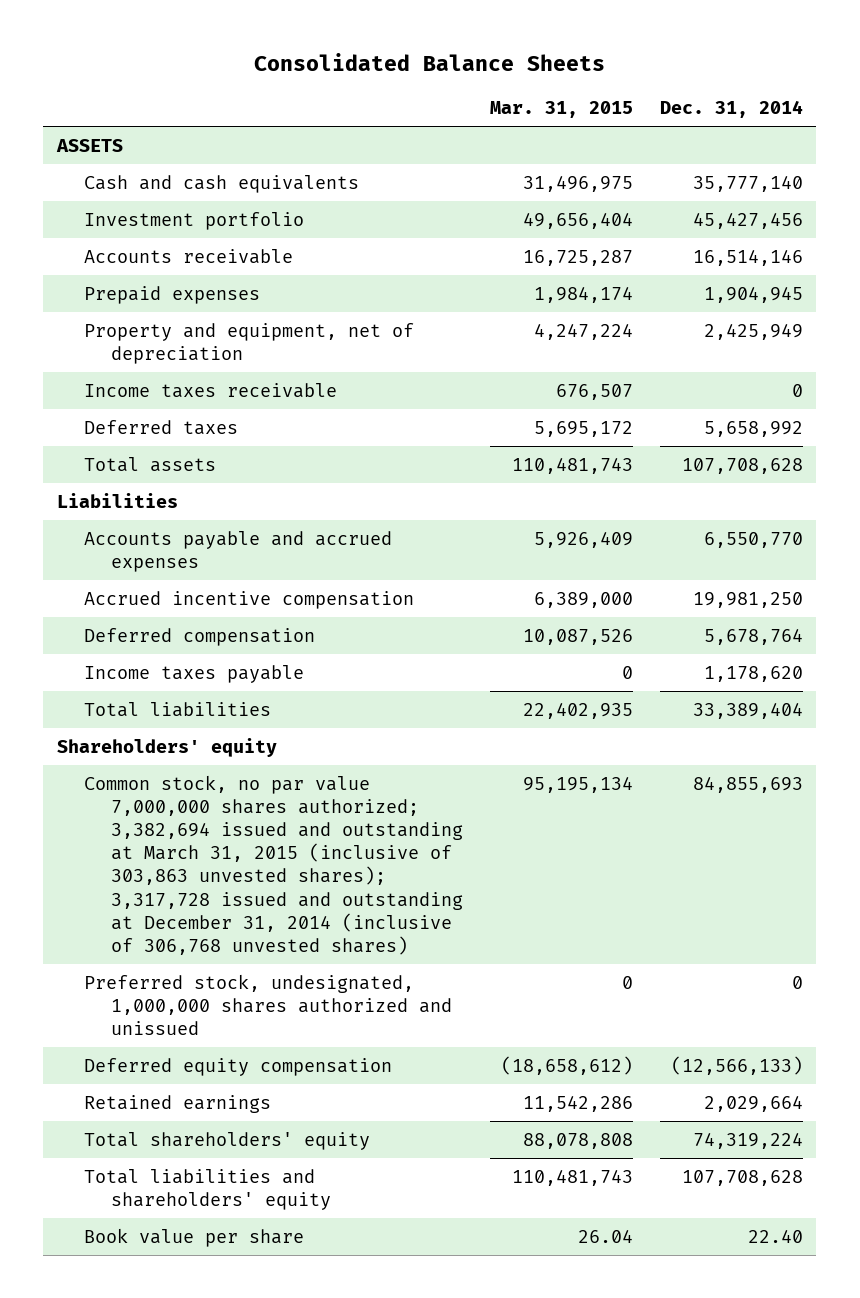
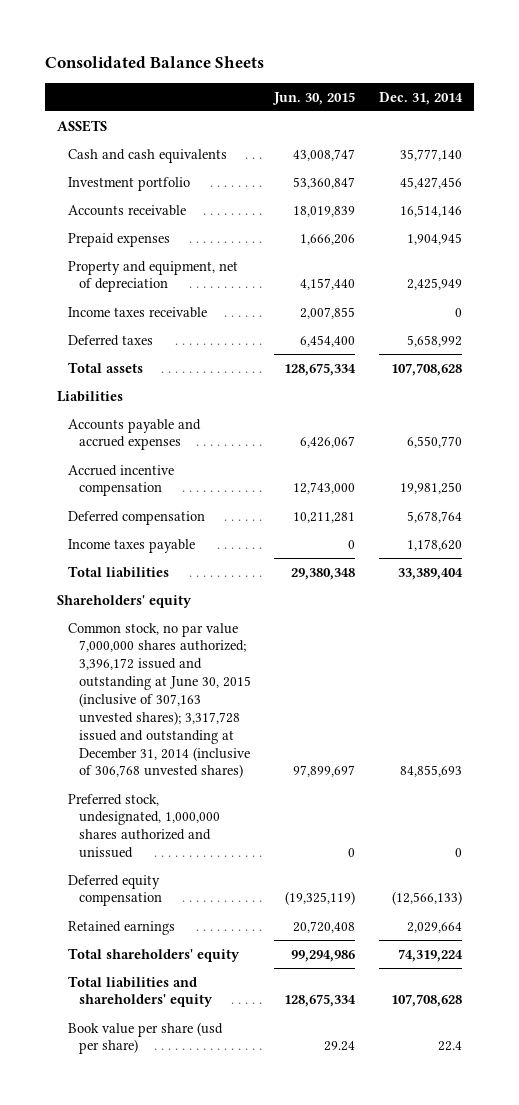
[489,101,633,119] Mar. 31, 2015 -> none
none -> [272,91,356,105] Jun. 30, 2015
[83,774,463,955] Common stock, no par value 7,000,000 shares authorized; 3,382,694 issued and outstanding at March 31, 2015 (inclusive of 303,863 unvested shares); 3,317,728 issued and outstanding at December 31, 2014 (inclusive of 306,768 unvested shares) -> [67,622,251,779] Common stock, no par value 7,000,000 shares authorized; 3,396,172 issued and outstanding at June 30, 2015 (inclusive of 307,163 unvested shares); 3,317,728 issued and outstanding at December 31, 2014 (inclusive of 306,768 unvested shares)
[83,1227,304,1247] Book value per share -> [67,1021,223,1055] Book value per share (usd per share)
[747,1229,803,1243] 22.40 -> [437,1041,462,1052] 22.4

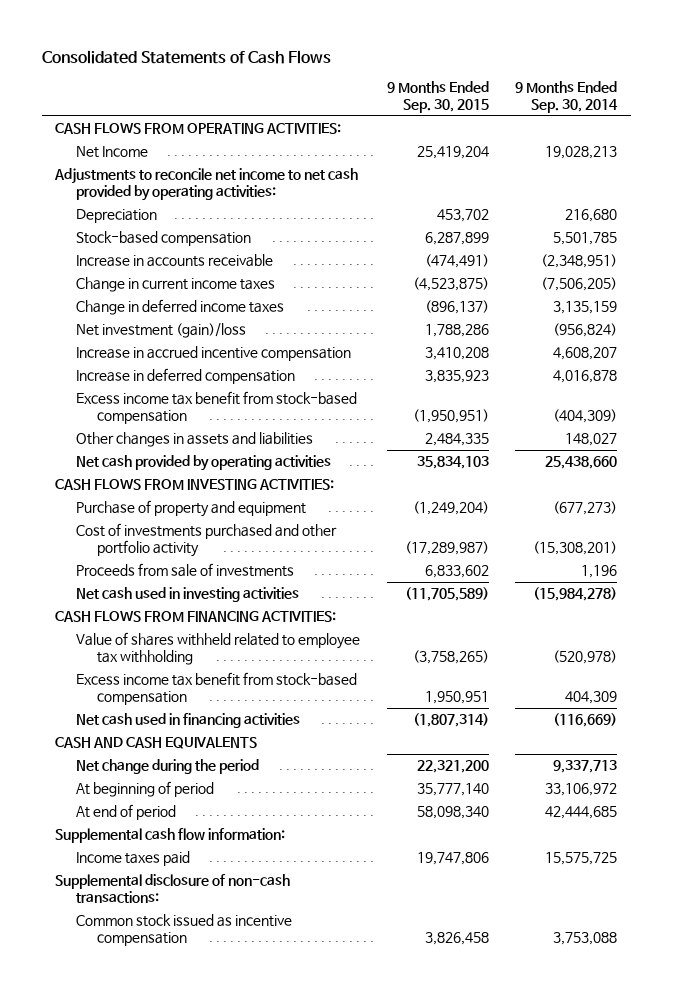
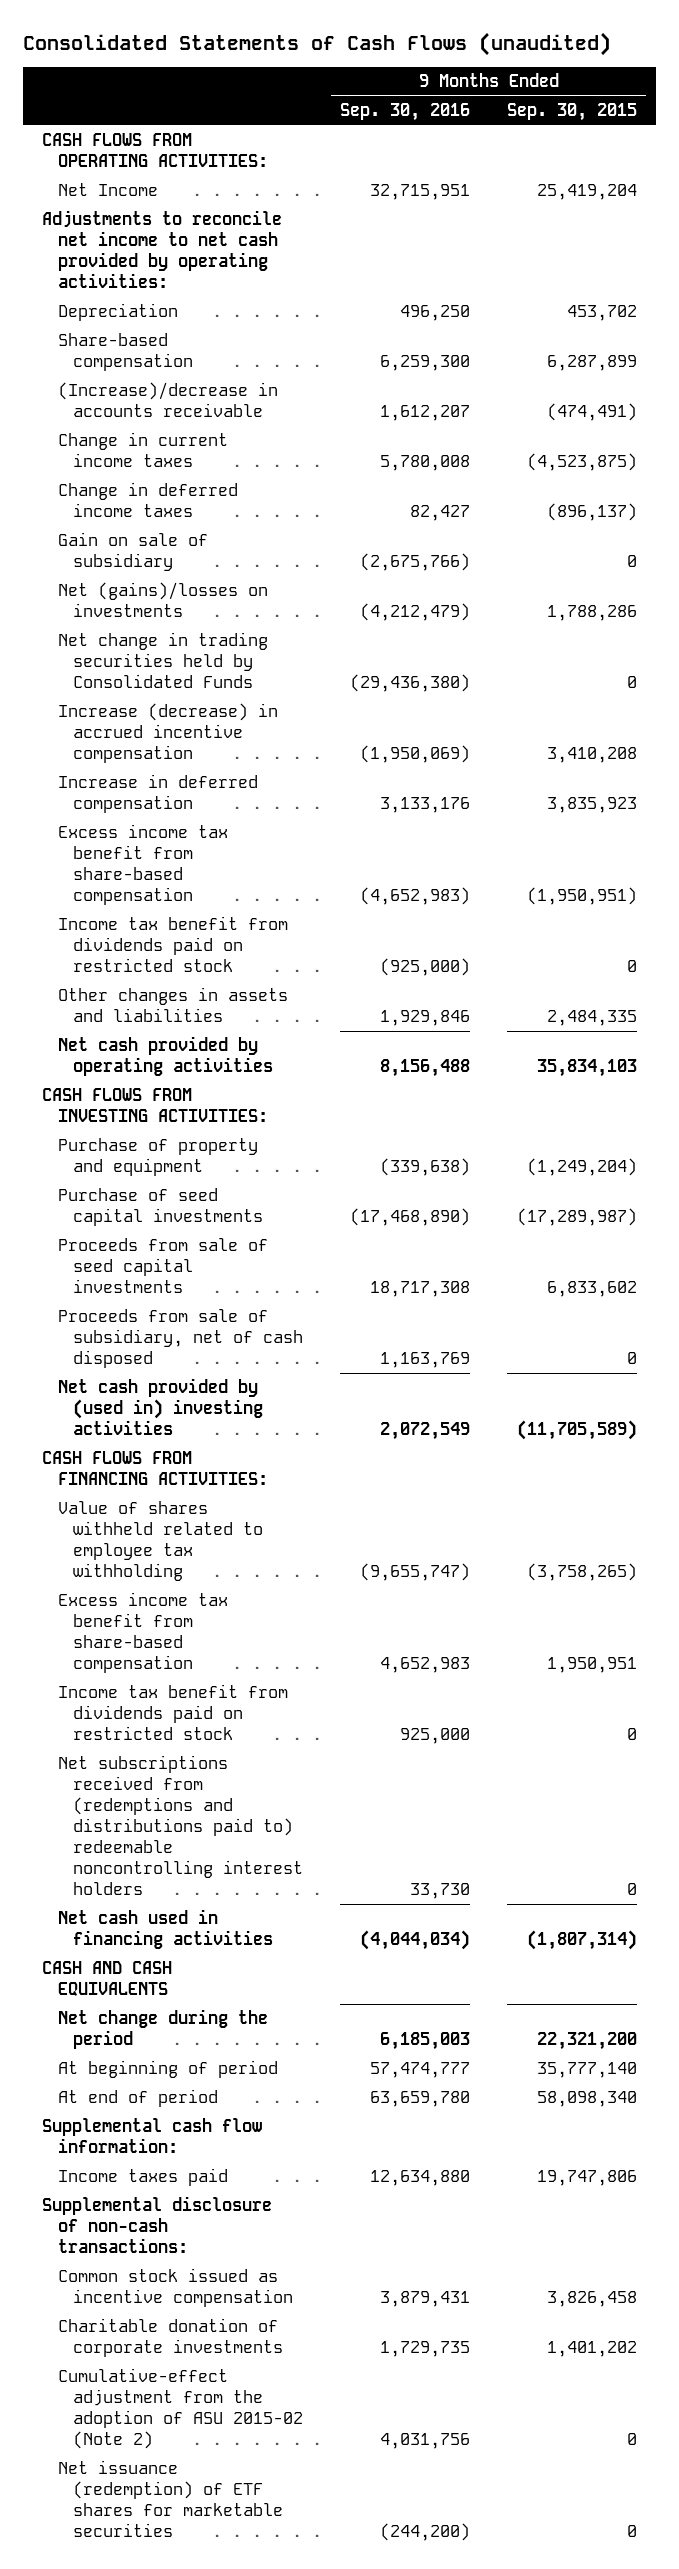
[42,49,332,64] Consolidated Statements of Cash Flows -> [23,31,612,56] Consolidated Statements of Cash Flows (unaudited)
[515,81,619,113] 9 Months Ended Sep. 30, 2014 -> none
none -> [340,103,471,122] Sep. 30, 2016
[76,231,252,247] Stock-based compensation -> [57,333,194,372] Share-based compensation
[76,254,274,268] Increase in accounts receivable -> [57,382,278,418] (Increase)/decrease in accounts receivable
none -> [57,532,208,572] Gain on sale of subsidiary
[76,323,247,339] Net investment (gain)/loss -> [57,582,268,618] Net (gains)/losses on investments
none -> [57,632,268,689] Net change in trading securities held by Consolidated Funds
[76,346,352,362] Increase in accrued incentive compensation -> [57,703,278,764] Increase (decrease) in accrued incentive compensation
[76,391,358,424] Excess income tax benefit from stock-based compensation -> [57,824,228,906] Excess income tax benefit from share-based compensation
none -> [57,916,288,973] Income tax benefit from dividends paid on restricted stock
[76,523,338,557] Cost of investments purchased and other portfolio activity -> [57,1188,264,1227] Purchase of seed capital investments
[76,563,295,578] Proceeds from sale of investments -> [57,1238,268,1294] Proceeds from sale of seed capital investments
none -> [57,1309,304,1369] Proceeds from sale of subsidiary, net of cash disposed
[76,587,300,603] Net cash used in investing activities -> [57,1378,264,1436] Net cash provided by (used in) investing activities
[76,672,358,705] Excess income tax benefit from stock-based compensation -> [57,1592,228,1674] Excess income tax benefit from share-based compensation
none -> [57,1684,288,1741] Income tax benefit from dividends paid on restricted stock
none -> [57,1755,304,1896] Net subscriptions received from (redemptions and distributions paid to) redeemable noncontrolling interest holders
none -> [57,2318,284,2358] Charitable donation of corporate investments
none -> [57,2368,304,2450] Cumulative-effect adjustment from the adoption of ASU 2015-02 (Note 2)
none -> [57,2460,284,2538] Net issuance (redemption) of ETF shares for marketable securities

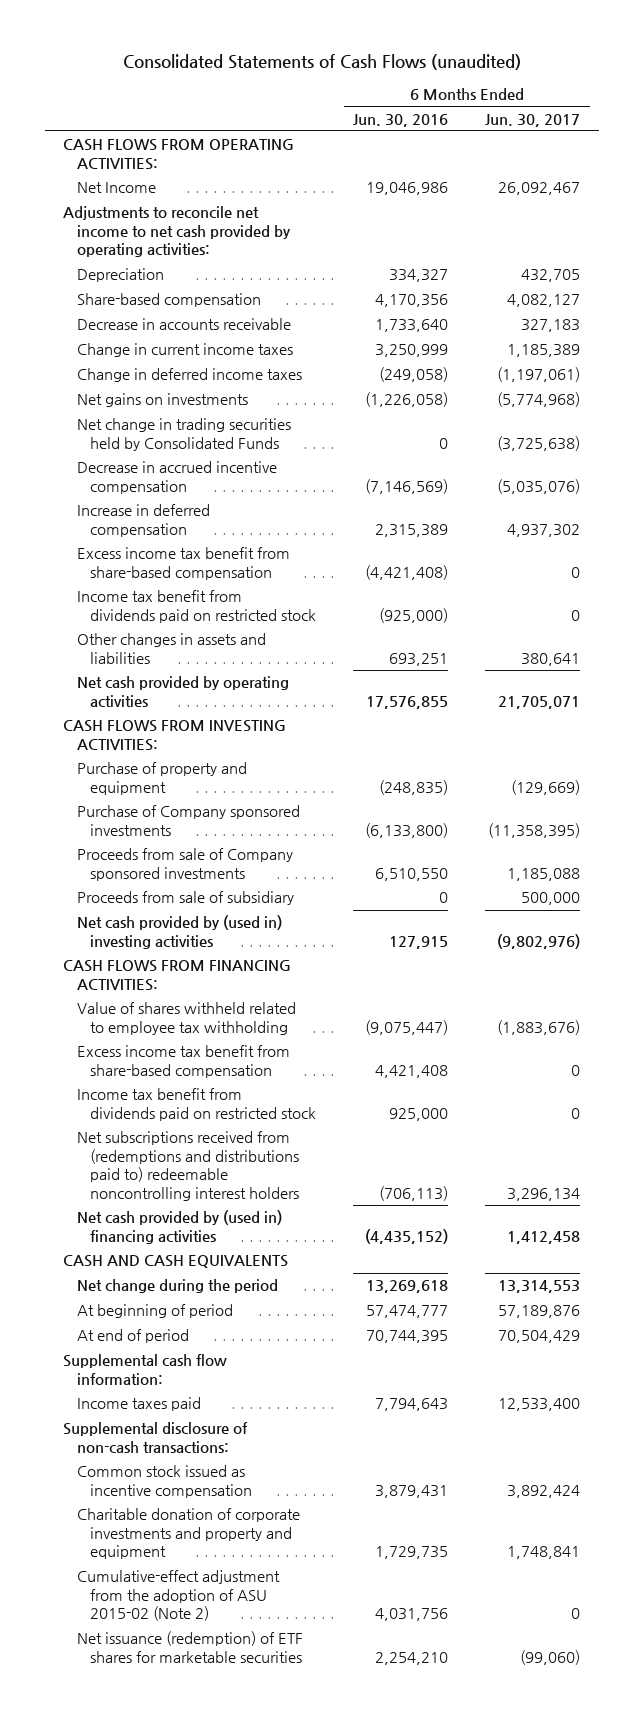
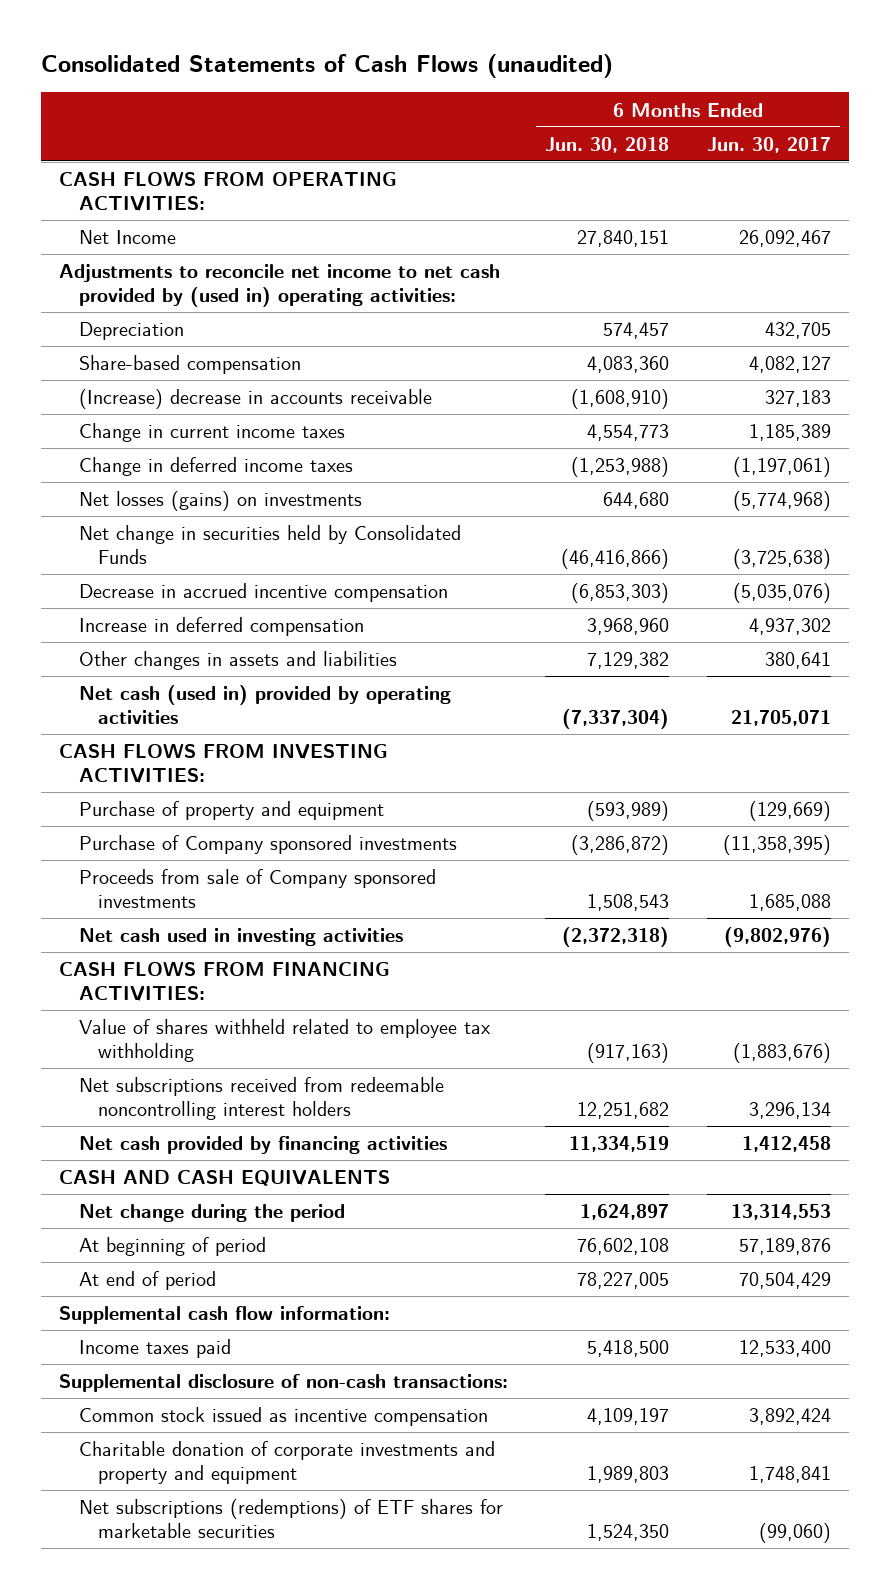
[353,113,449,127] Jun. 30, 2016 -> none
none -> [545,136,670,153] Jun. 30, 2018
[63,206,291,258] Adjustments to reconcile net income to net cash provided by operating activities: -> [59,264,501,307] Adjustments to reconcile net income to net cash provided by (used in) operating activities:
[76,318,291,331] Decrease in accounts receivable -> [78,389,432,410] (Increase) decrease in accounts receivable
[76,393,248,408] Net gains on investments -> [78,491,362,512] Net losses (gains) on investments
[76,418,291,451] Net change in trading securities held by Consolidated Funds -> [78,525,461,564] Net change in securities held by Consolidated Funds
[76,547,290,580] Excess income tax benefit from share-based compensation -> none
[76,590,317,623] Income tax benefit from dividends paid on restricted stock -> none
[76,676,289,707] Net cash provided by operating activities -> [78,685,451,724] Net cash (used in) provided by operating activities
[76,891,294,906] Proceeds from sale of subsidiary -> none
[507,867,581,881] 1,185,088 -> [748,893,831,911] 1,685,088
[76,915,282,949] Net cash provided by (used in) investing activities -> [78,928,403,947] Net cash used in investing activities
[76,1045,290,1078] Excess income tax benefit from share-based compensation -> none
[76,1088,317,1121] Income tax benefit from dividends paid on restricted stock -> none
[76,1131,300,1201] Net subscriptions received from (redemptions and distributions paid to) redeemable noncontrolling interest holders -> [78,1077,444,1120] Net subscriptions received from redeemable noncontrolling interest holders
[76,1210,282,1244] Net cash provided by (used in) financing activities -> [78,1136,447,1155] Net cash provided by financing activities
[76,1570,280,1622] Cumulative-effect adjustment from the adoption of ASU 2015-02 (Note 2) -> none
[76,1631,303,1663] Net issuance (redemption) of ETF shares for marketable securities -> [78,1499,503,1538] Net subscriptions (redemptions) of ETF shares for marketable securities

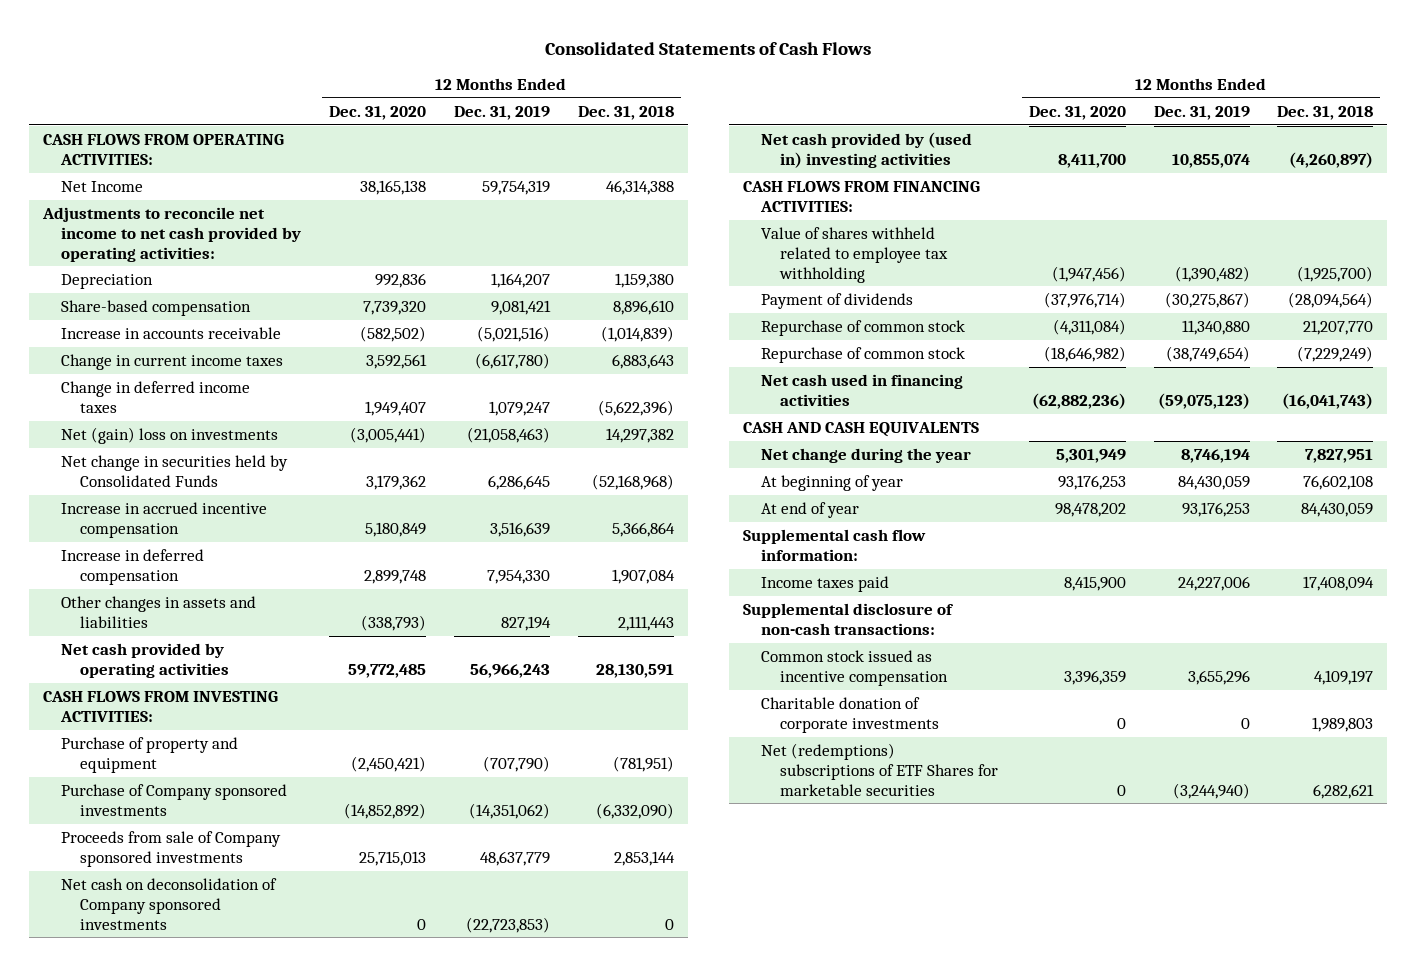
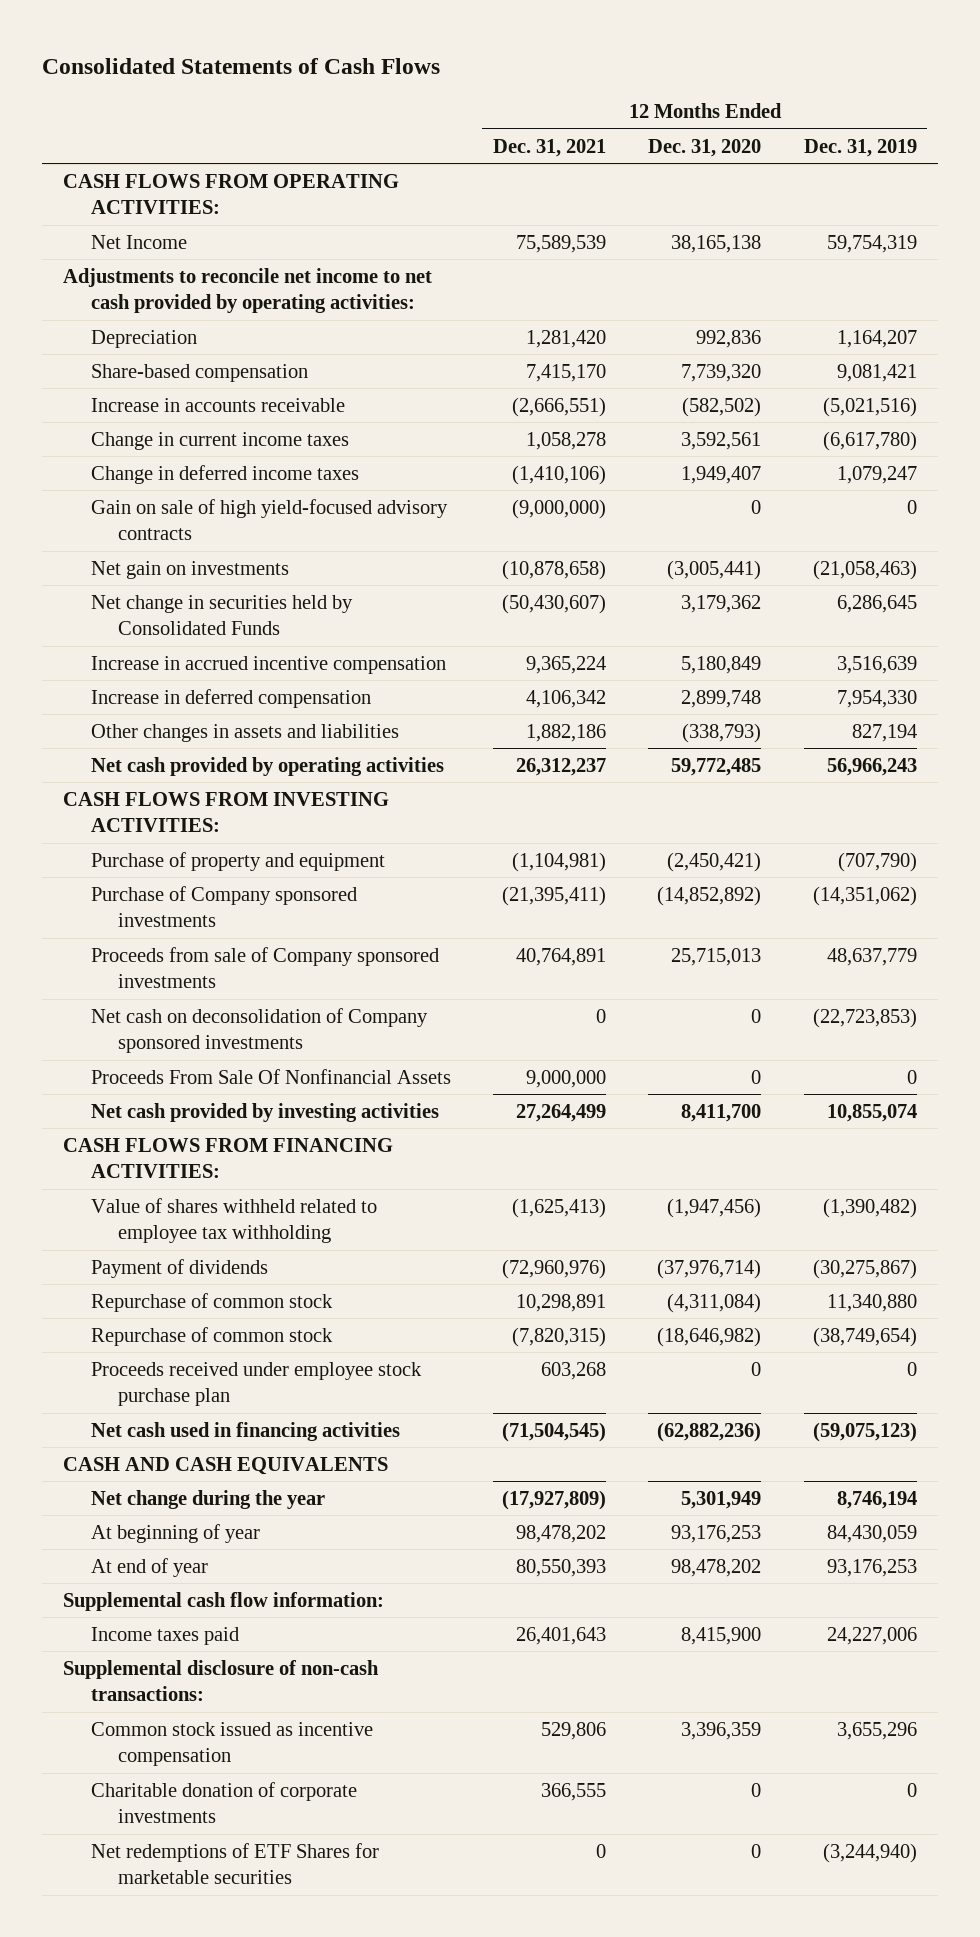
[577,105,674,120] Dec. 31, 2018 -> none
none -> [492,138,606,157] Dec. 31, 2021
none -> [90,498,448,541] Gain on sale of high yield-focused advisory contracts
[61,426,279,444] Net (gain) loss on investments -> [90,560,289,579] Net gain on investments
none -> [90,1068,451,1084] Proceeds From Sale Of Nonfinancial Assets
[761,131,973,168] Net cash provided by (used in) investing activities -> [90,1102,439,1122] Net cash provided by investing activities
none -> [90,1361,422,1407] Proceeds received under employee stock purchase plan
[761,742,998,796] Net (redemptions) subscriptions of ETF Shares for marketable securities -> [90,1842,379,1885] Net redemptions of ETF Shares for marketable securities

